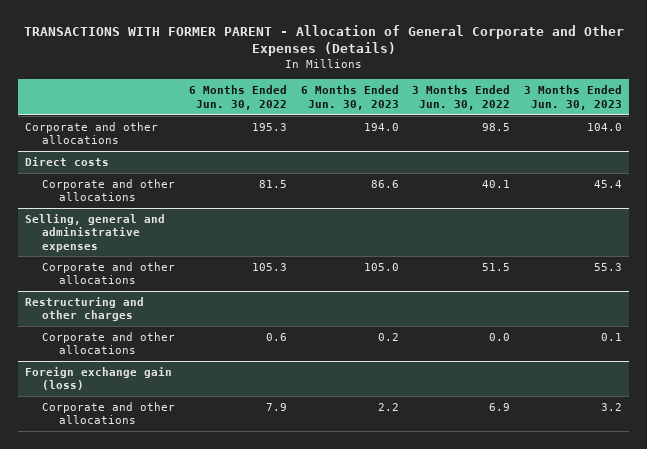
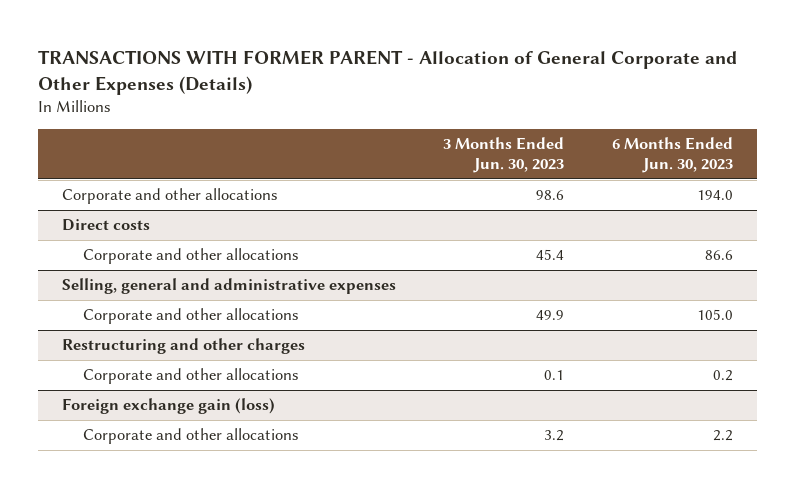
[188,85,287,110] 6 Months Ended Jun. 30, 2022 -> none
[412,85,511,110] 3 Months Ended Jun. 30, 2022 -> none
[587,123,623,132] 104.0 -> [536,190,565,201] 98.6
[594,263,623,272] 55.3 -> [536,310,565,321] 49.9

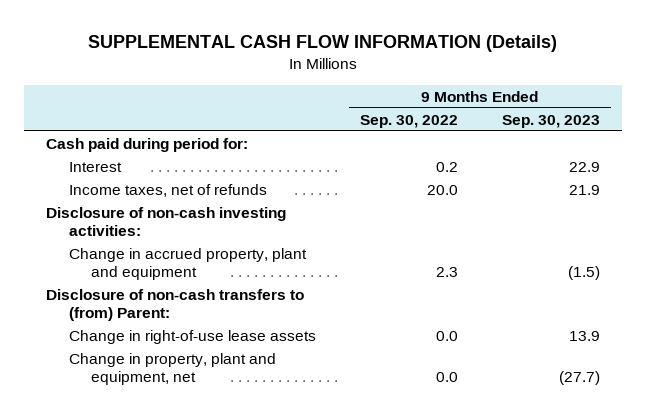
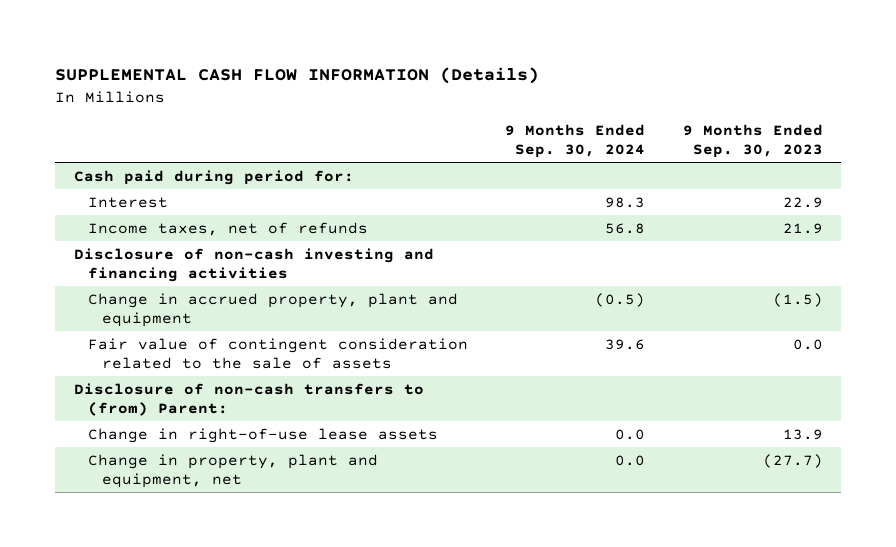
[359,114,458,128] Sep. 30, 2022 -> none
none -> [505,124,646,159] 9 Months Ended Sep. 30, 2024
[46,206,287,236] Disclosure of non-cash investing activities: -> [73,247,434,282] Disclosure of non-cash investing and financing activities
none -> [87,337,468,369] Fair value of contingent consideration related to the sale of assets

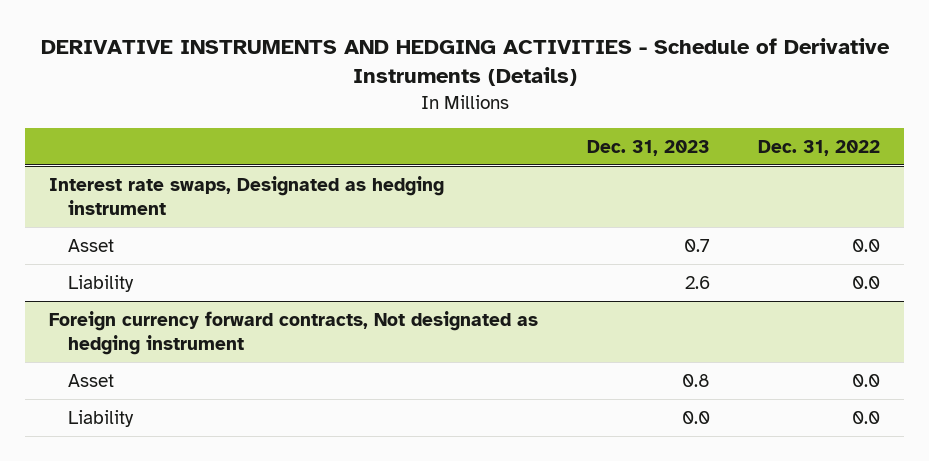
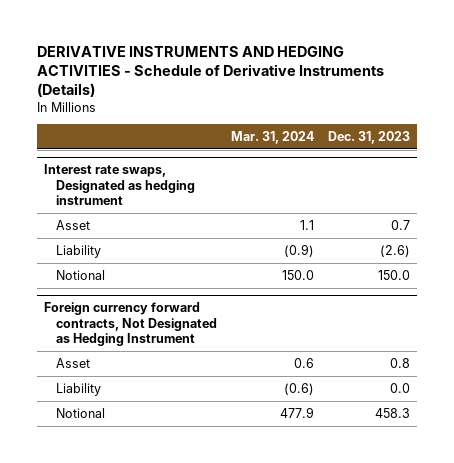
[758,139,881,156] Dec. 31, 2022 -> none
none -> [230,131,314,145] Mar. 31, 2024
[684,275,710,289] 2.6 -> [379,244,410,257] (2.6)
none -> [55,269,105,280] Notional
[49,310,539,356] Foreign currency forward contracts, Not designated as hedging instrument -> [44,302,217,346] Foreign currency forward contracts, Not Designated as Hedging Instrument
none -> [55,407,105,418] Notional

